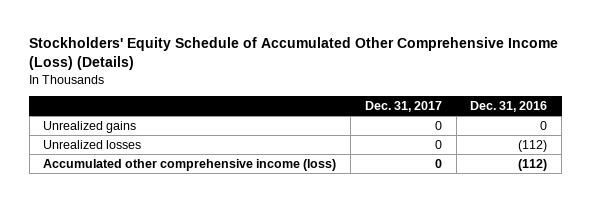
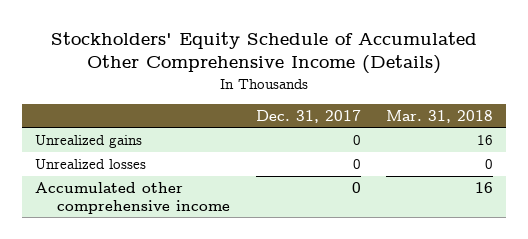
[29,37,559,71] Stockholders' Equity Schedule of Accumulated Other Comprehensive Income (Loss) (Details) -> [51,32,478,75] Stockholders' Equity Schedule of Accumulated Other Comprehensive Income (Details)
[470,100,548,112] Dec. 31, 2016 -> none
none -> [386,109,494,123] Mar. 31, 2018
[43,158,337,171] Accumulated other comprehensive income (loss) -> [34,181,231,214] Accumulated other comprehensive income

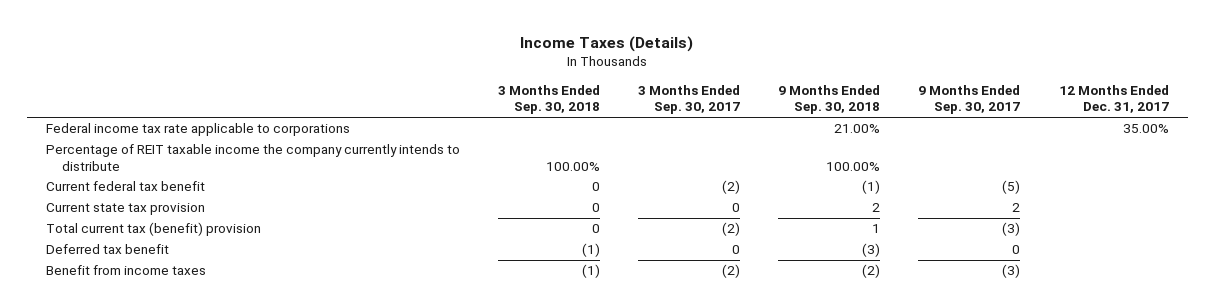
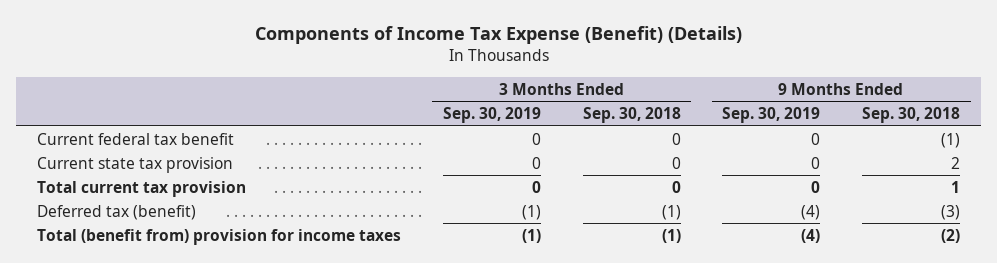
[520,35,694,52] Income Taxes (Details) -> [254,26,742,45] Components of Income Tax Expense (Benefit) (Details)
[638,85,741,115] 3 Months Ended Sep. 30, 2017 -> none
[918,85,1021,115] 9 Months Ended Sep. 30, 2017 -> none
[1058,85,1169,114] 12 Months Ended Dec. 31, 2017 -> none
none -> [442,107,541,124] Sep. 30, 2019
none -> [722,107,821,124] Sep. 30, 2019
[45,123,350,137] Federal income tax rate applicable to corporations -> none
[45,144,460,171] Percentage of REIT taxable income the company currently intends to distribute -> none
[45,222,261,237] Total current tax (benefit) provision -> [36,180,246,197] Total current tax provision
[45,244,169,255] Deferred tax benefit -> [36,204,196,220] Deferred tax (benefit)
[45,265,206,276] Benefit from income taxes -> [36,228,401,245] Total (benefit from) provision for income taxes

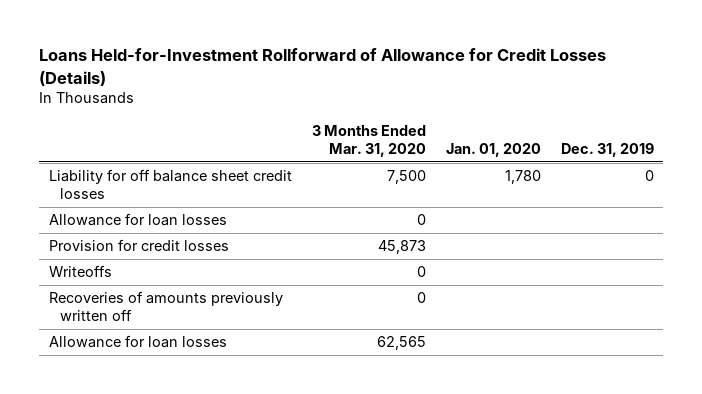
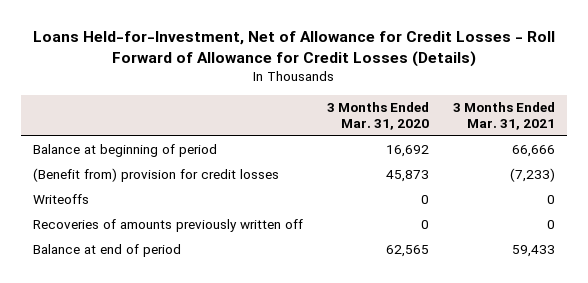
[38,48,606,86] Loans Held-for-Investment Rollforward of Allowance for Credit Losses (Details) -> [32,30,555,67] Loans Held-for-Investment, Net of Allowance for Credit Losses - Roll Forward of Allowance for Credit Losses (Details)
[445,143,541,158] Jan. 01, 2020 -> none
[560,143,654,158] Dec. 31, 2019 -> none
none -> [452,101,555,131] 3 Months Ended Mar. 31, 2021
[48,169,292,200] Liability for off balance sheet credit losses -> none
[48,213,227,227] Allowance for loan losses -> none
none -> [32,144,217,158] Balance at beginning of period
[48,239,229,252] Provision for credit losses -> [32,168,279,183] (Benefit from) provision for credit losses
[48,335,227,349] Allowance for loan losses -> [32,244,181,258] Balance at end of period

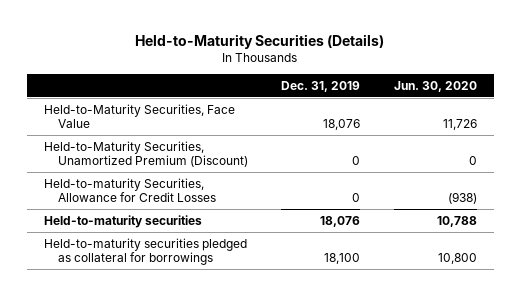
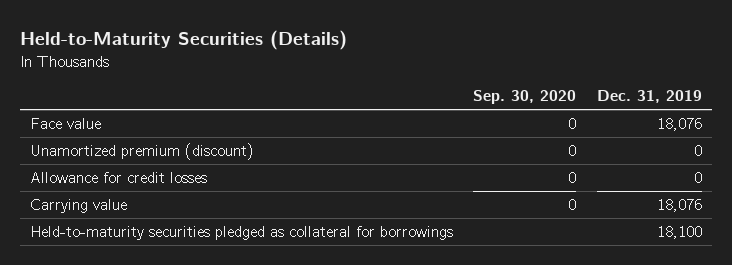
[393,80,477,92] Jun. 30, 2020 -> none
none -> [473,90,577,105] Sep. 30, 2020
[43,103,235,129] Held-to-Maturity Securities, Face Value -> [30,117,102,129] Face value
[43,140,249,168] Held-to-Maturity Securities, Unamortized Premium (Discount) -> [30,142,255,160] Unamortized premium (discount)
[43,177,217,203] Held-to-maturity Securities, Allowance for Credit Losses -> [30,171,208,183] Allowance for credit losses
[43,214,202,228] Held-to-maturity securities -> [30,198,128,213] Carrying value

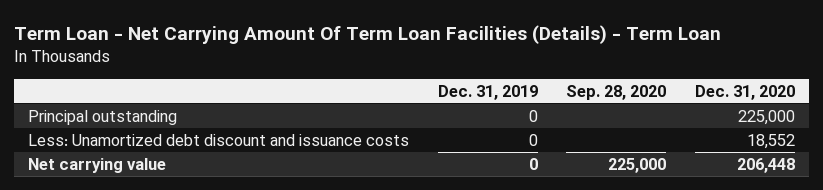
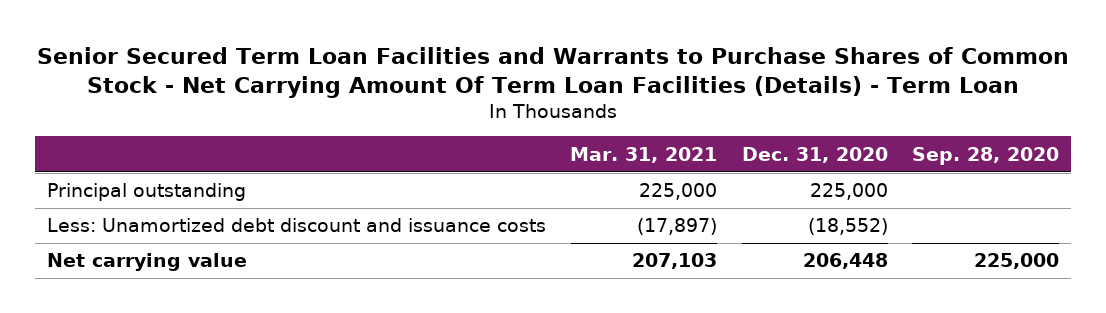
[14,24,722,44] Term Loan - Net Carrying Amount Of Term Loan Facilities (Details) - Term Loan -> [37,46,1070,98] Senior Secured Term Loan Facilities and Warrants to Purchase Shares of Common Stock - Net Carrying Amount Of Term Loan Facilities (Details) - Term Loan
[437,84,538,100] Dec. 31, 2019 -> none
none -> [570,146,718,163] Mar. 31, 2021
[746,133,795,149] 18,552 -> [807,218,888,236] (18,552)

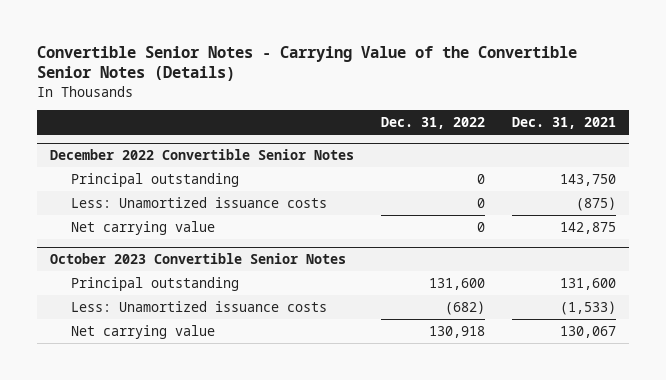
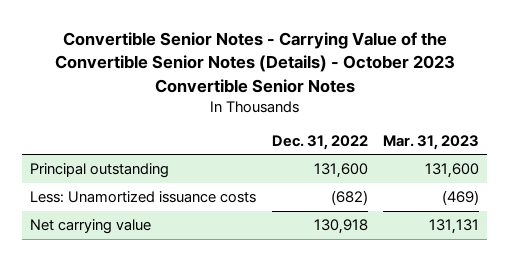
[36,45,577,82] Convertible Senior Notes - Carrying Value of the Convertible Senior Notes (Details) -> [54,32,455,93] Convertible Senior Notes - Carrying Value of the Convertible Senior Notes (Details) - October 2023 Convertible Senior Notes
[511,116,616,129] Dec. 31, 2021 -> none
none -> [383,134,480,150] Mar. 31, 2023
[50,148,355,160] December 2022 Convertible Senior Notes -> none
[70,172,239,187] Principal outstanding -> none
[70,196,327,208] Less: Unamortized issuance costs -> none
[70,220,215,235] Net carrying value -> none
[50,252,347,264] October 2023 Convertible Senior Notes -> none

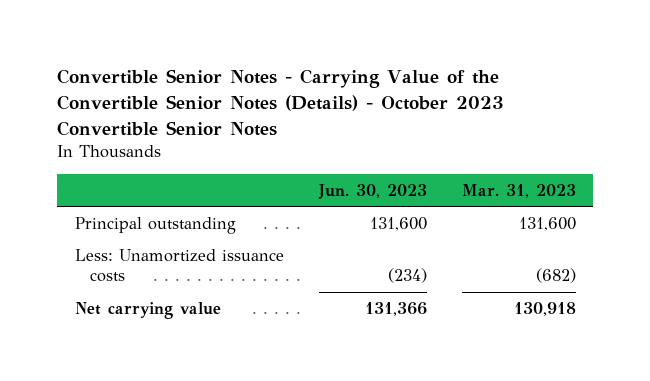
[271,134,368,150] Dec. 31, 2022 -> none
none -> [317,183,427,199] Jun. 30, 2023
[442,190,480,206] (469) -> [535,268,576,284] (682)
[429,219,480,235] 131,131 -> [513,301,576,316] 130,918

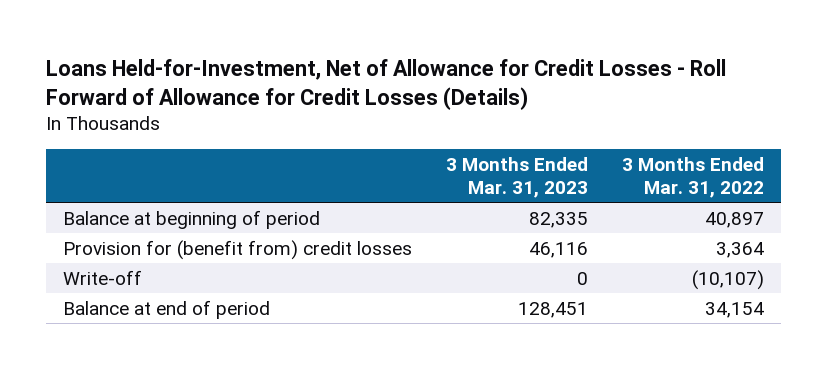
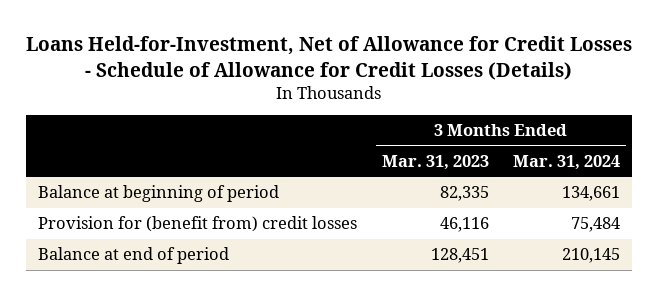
[46,58,727,110] Loans Held-for-Investment, Net of Allowance for Credit Losses - Roll Forward of Allowance for Credit Losses (Details) -> [26,36,633,80] Loans Held-for-Investment, Net of Allowance for Credit Losses - Schedule of Allowance for Credit Losses (Details)
[622,157,765,198] 3 Months Ended Mar. 31, 2022 -> none
none -> [512,155,620,171] Mar. 31, 2024
[63,269,143,285] Write-off -> none

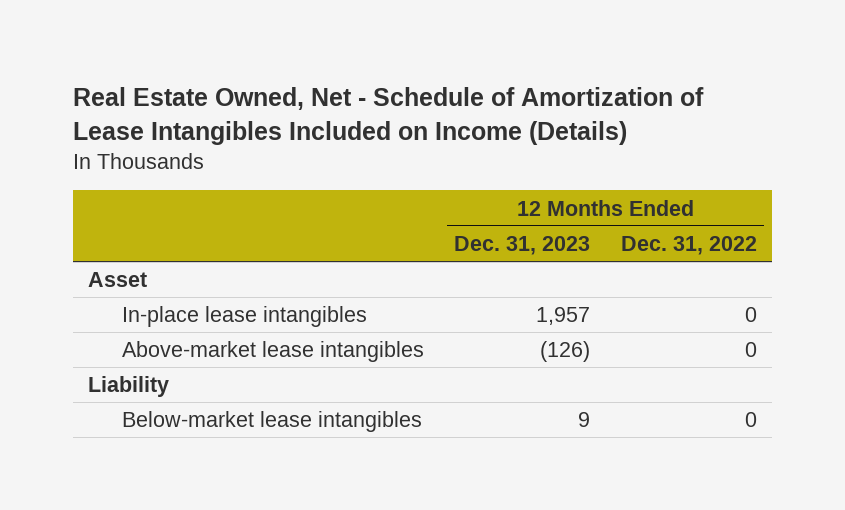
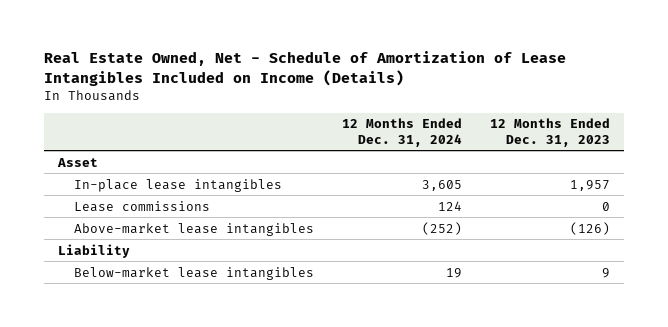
[620,235,757,255] Dec. 31, 2022 -> none
none -> [341,118,462,147] 12 Months Ended Dec. 31, 2024
none -> [74,200,211,212] Lease commissions

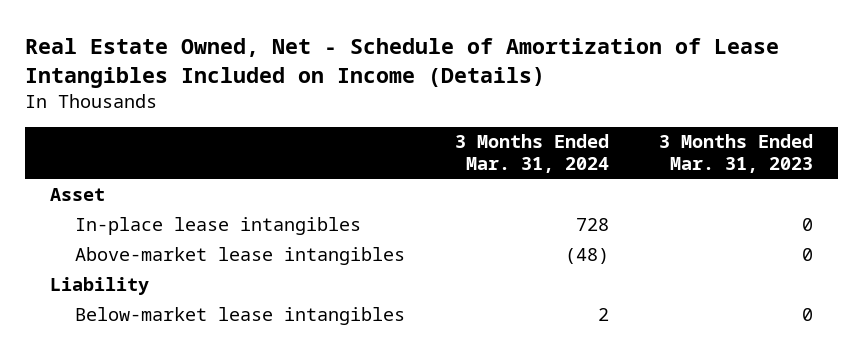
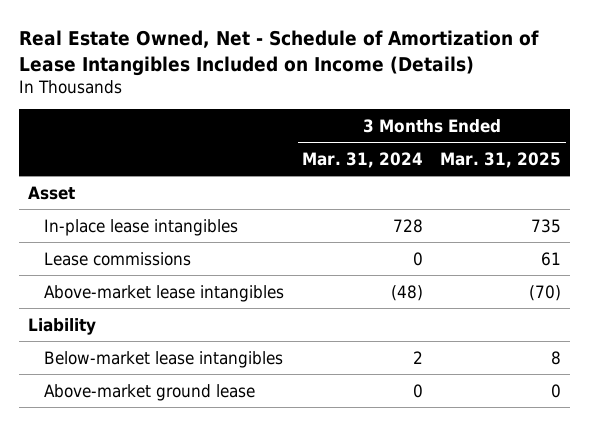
[659,134,814,173] 3 Months Ended Mar. 31, 2023 -> none
none -> [440,151,562,168] Mar. 31, 2025
none -> [44,251,192,266] Lease commissions
none -> [44,383,256,401] Above-market ground lease

